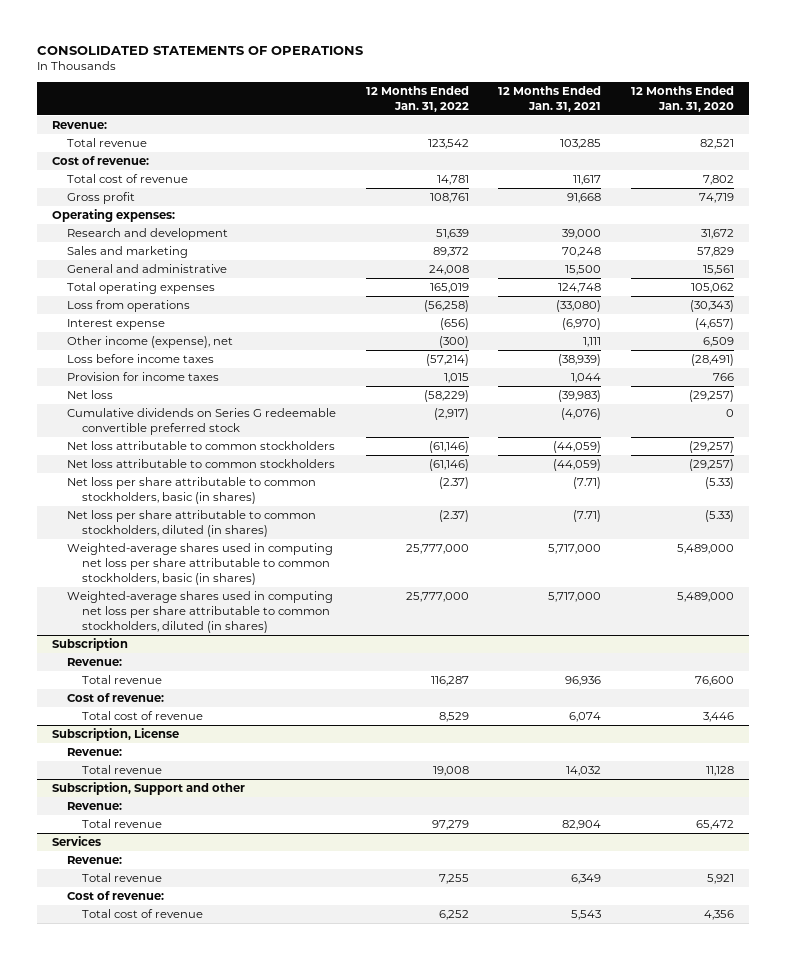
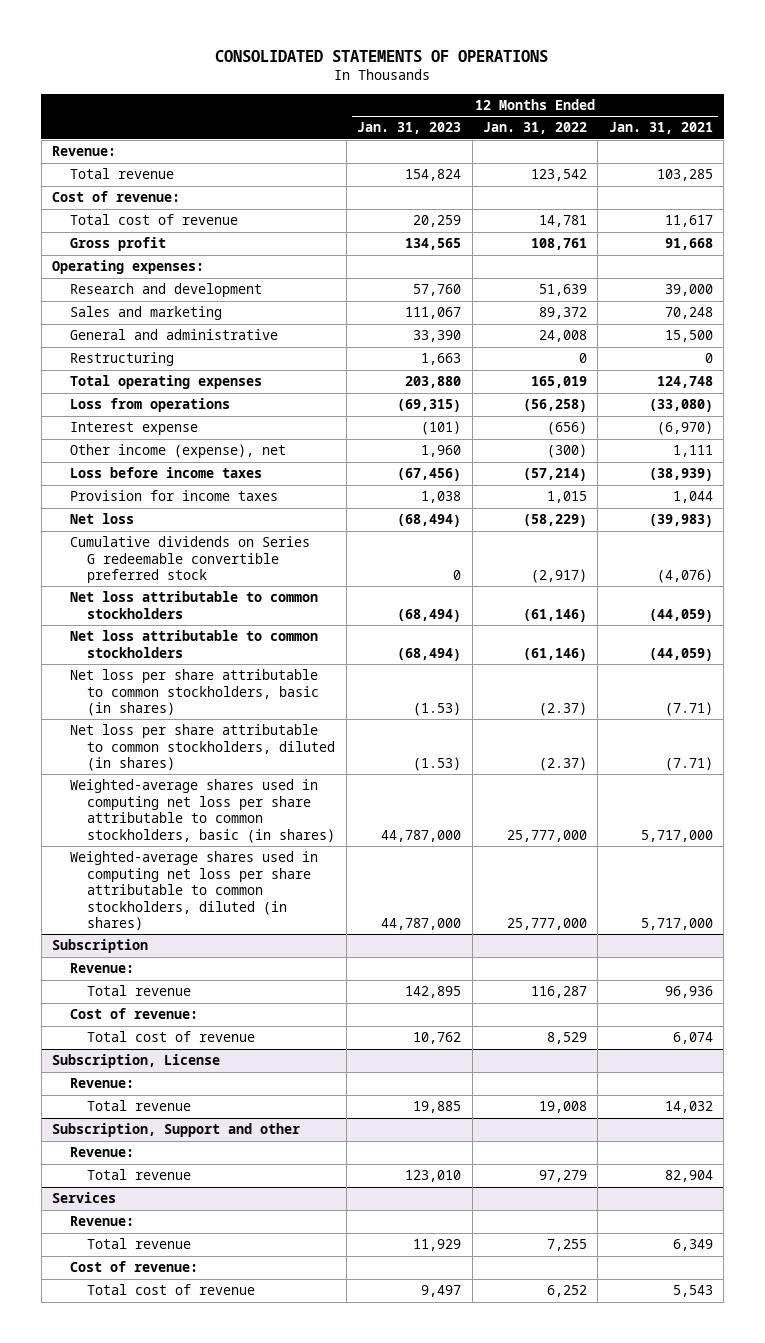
[630,85,734,112] 12 Months Ended Jan. 31, 2020 -> none
none -> [357,122,462,135] Jan. 31, 2023
none -> [69,352,174,367] Restructuring

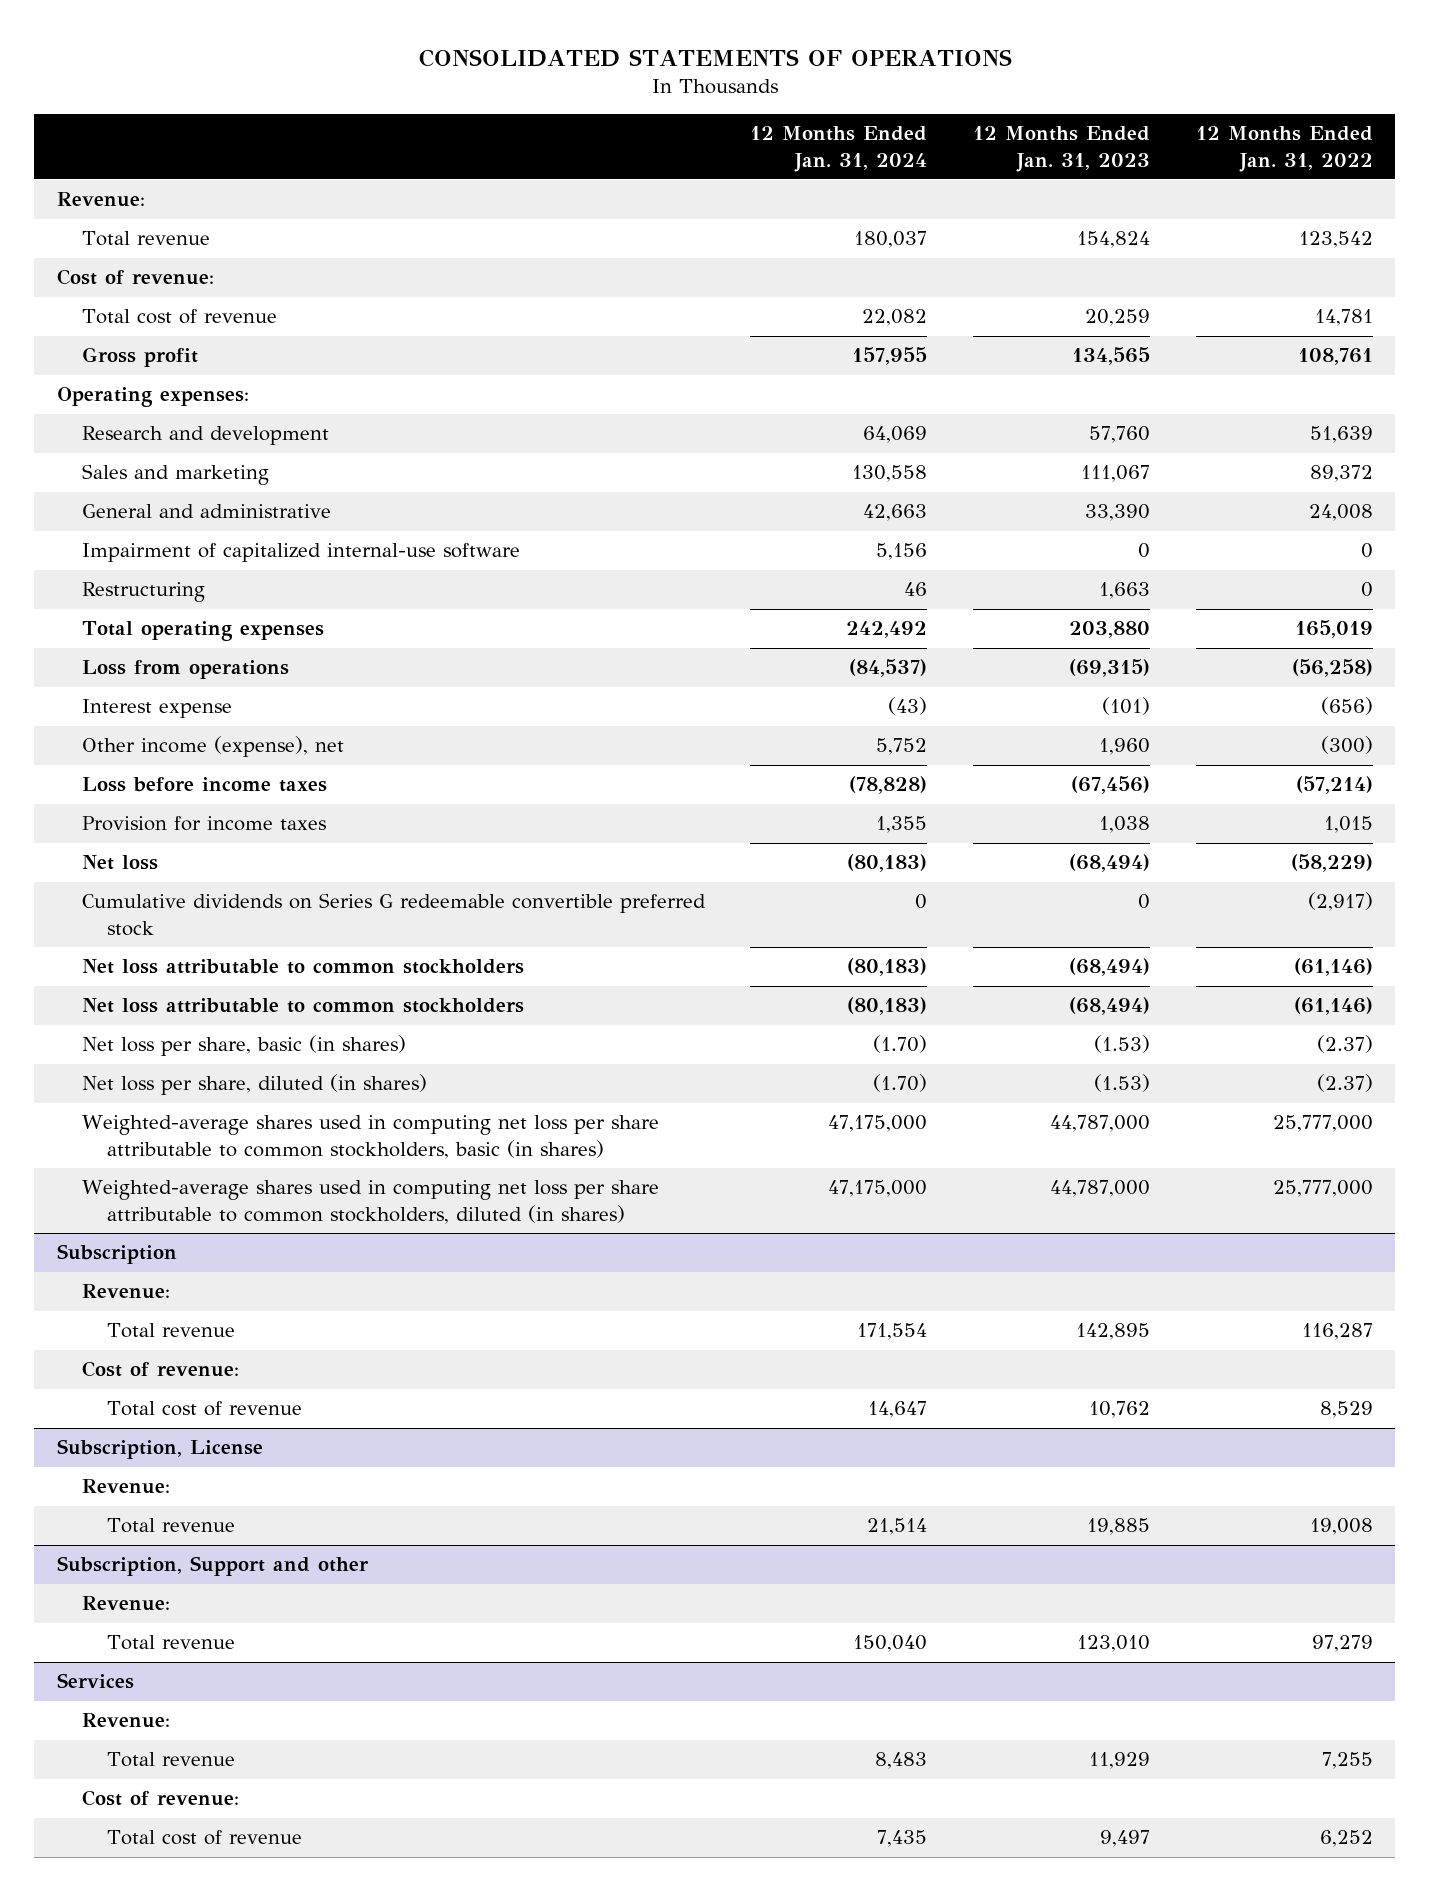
[608,122,713,135] Jan. 31, 2021 -> none
none -> [750,126,928,172] 12 Months Ended Jan. 31, 2024
none -> [81,543,520,563] Impairment of capitalized internal-use software
[69,669,320,717] Net loss per share attributable to common stockholders, basic (in shares) -> [81,1035,406,1057] Net loss per share, basic (in shares)
[69,724,336,772] Net loss per share attributable to common stockholders, diluted (in shares) -> [81,1074,427,1096] Net loss per share, diluted (in shares)

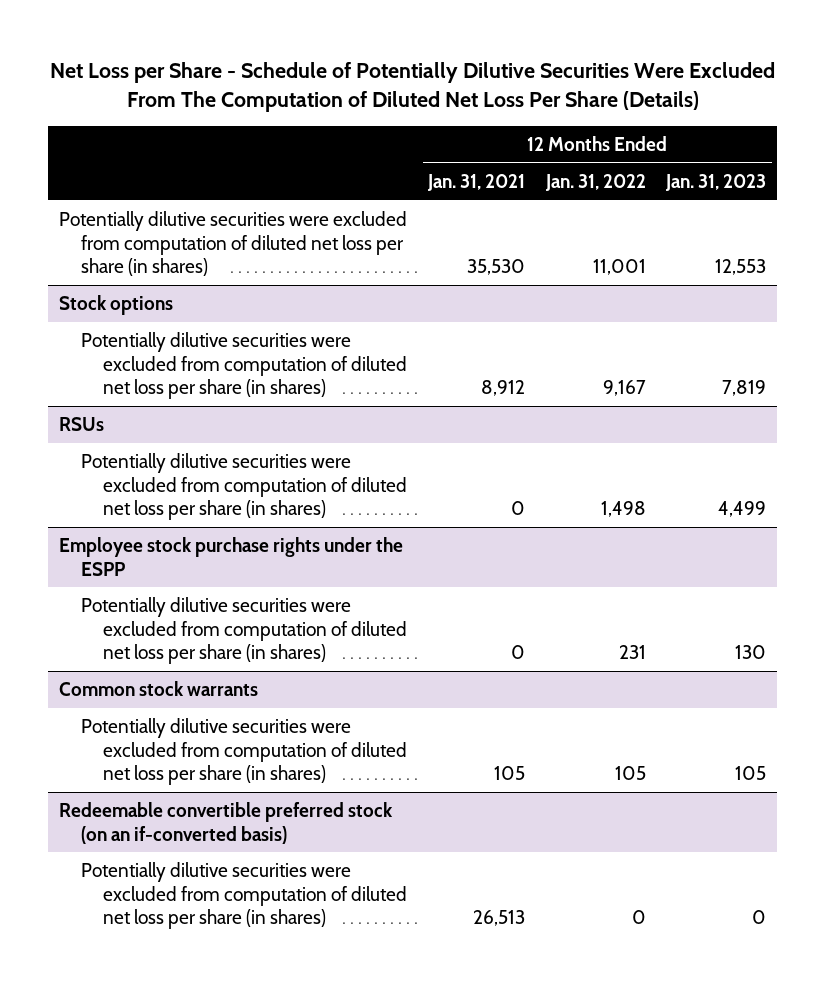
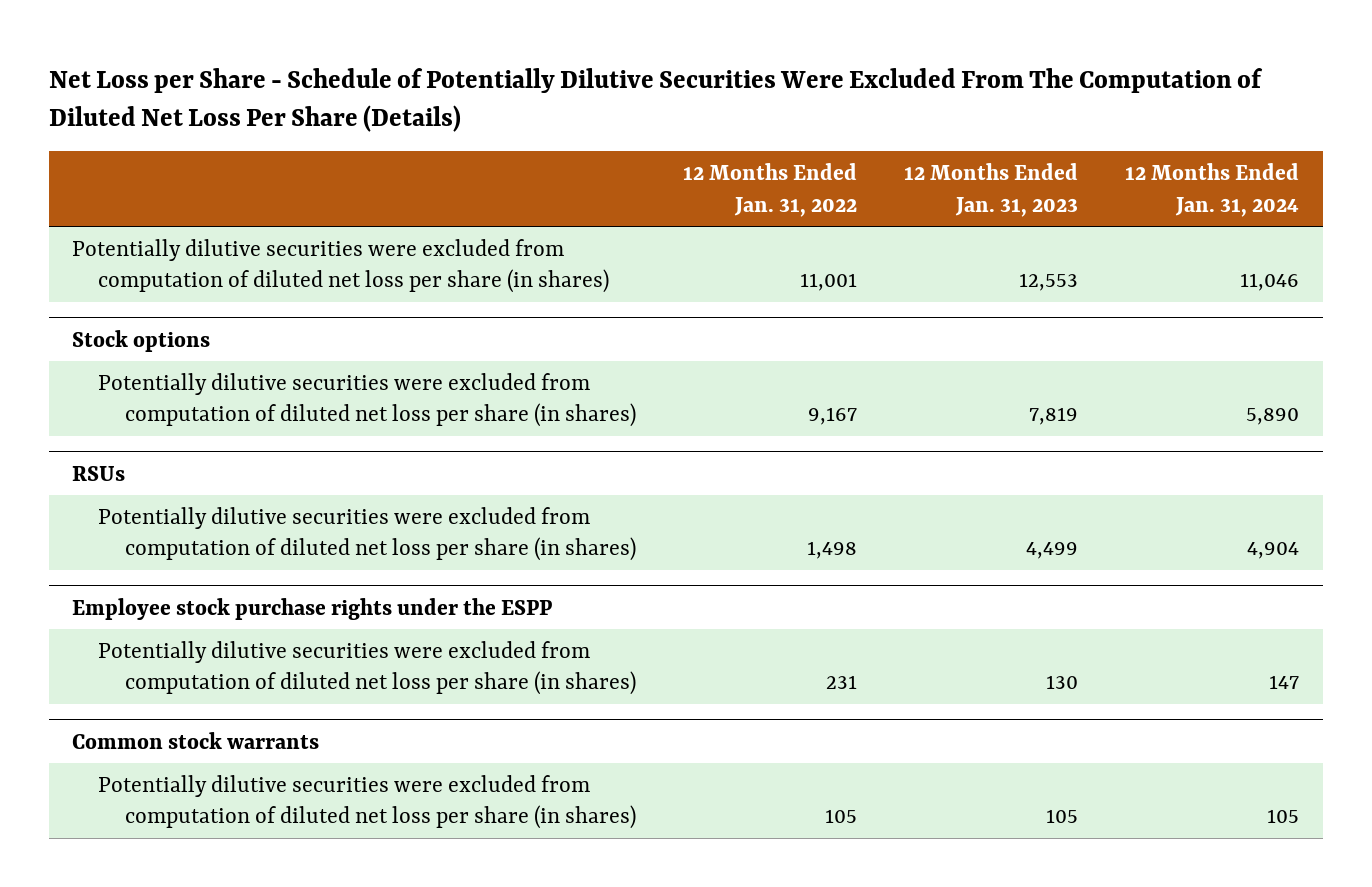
[427,173,526,191] Jan. 31, 2021 -> none
none -> [1125,163,1300,217] 12 Months Ended Jan. 31, 2024
[58,802,393,844] Redeemable convertible preferred stock (on an if-converted basis) -> none
[80,862,408,929] Potentially dilutive securities were excluded from computation of diluted net loss per share (in shares) -> none

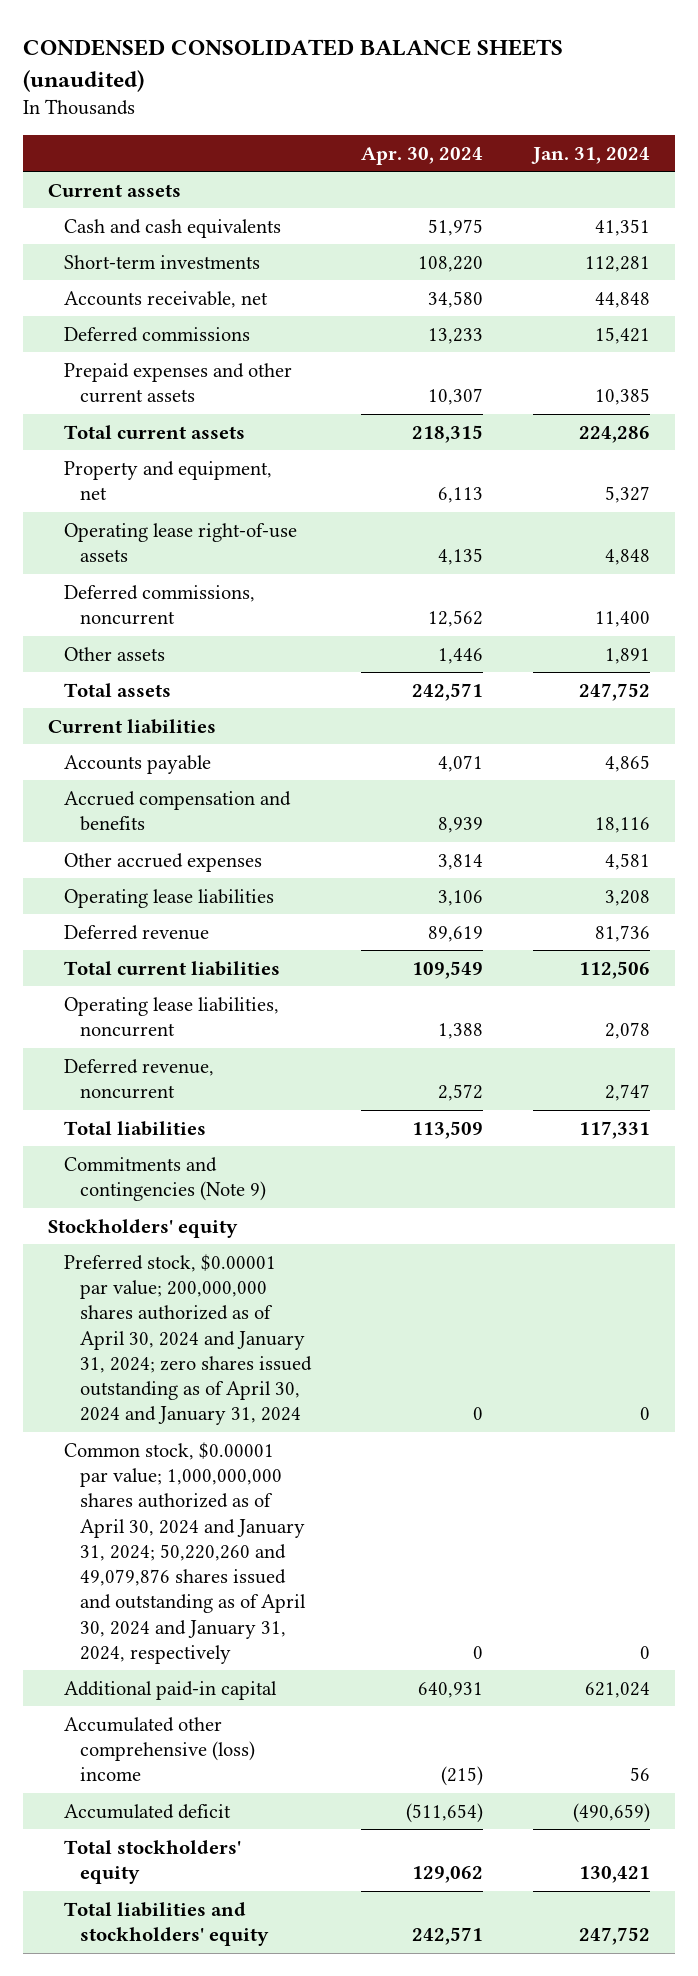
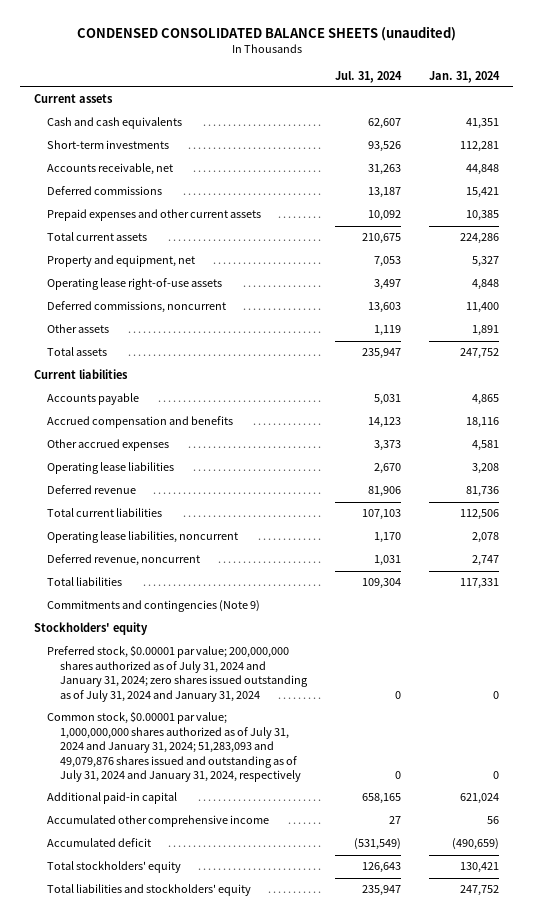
[361,146,484,165] Apr. 30, 2024 -> none
none -> [334,70,402,83] Jul. 31, 2024
[64,1253,313,1426] Preferred stock, $0.00001 par value; 200,000,000 shares authorized as of April 30, 2024 and January 31, 2024; zero shares issued outstanding as of April 30, 2024 and January 31, 2024 -> [47,645,308,702] Preferred stock, $0.00001 par value; 200,000,000 shares authorized as of July 31, 2024 and January 31, 2024; zero shares issued outstanding as of July 31, 2024 and January 31, 2024
[64,1441,307,1664] Common stock, $0.00001 par value; 1,000,000,000 shares authorized as of April 30, 2024 and January 31, 2024; 50,220,260 and 49,079,876 shares issued and outstanding as of April 30, 2024 and January 31, 2024, respectively -> [47,711,301,782] Common stock, $0.00001 par value; 1,000,000,000 shares authorized as of July 31, 2024 and January 31, 2024; 51,283,093 and 49,079,876 shares issued and outstanding as of July 31, 2024 and January 31, 2024, respectively
[64,1716,256,1782] Accumulated other comprehensive (loss) income -> [47,815,270,828] Accumulated other comprehensive income

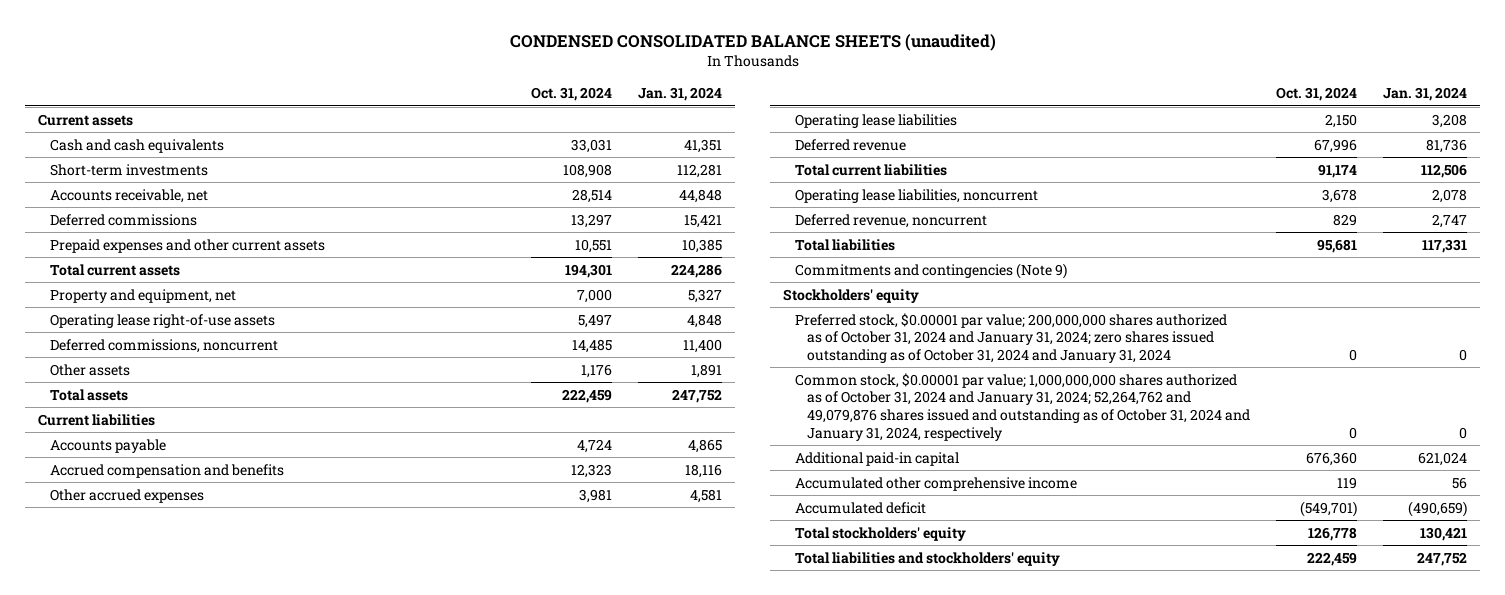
[334,70,402,83] Jul. 31, 2024 -> none
none -> [531,87,613,102] Oct. 31, 2024
[47,645,308,702] Preferred stock, $0.00001 par value; 200,000,000 shares authorized as of July 31, 2024 and January 31, 2024; zero shares issued outstanding as of July 31, 2024 and January 31, 2024 -> [795,312,1228,363] Preferred stock, $0.00001 par value; 200,000,000 shares authorized as of October 31, 2024 and January 31, 2024; zero shares issued outstanding as of October 31, 2024 and January 31, 2024
[47,711,301,782] Common stock, $0.00001 par value; 1,000,000,000 shares authorized as of July 31, 2024 and January 31, 2024; 51,283,093 and 49,079,876 shares issued and outstanding as of July 31, 2024 and January 31, 2024, respectively -> [795,372,1251,441] Common stock, $0.00001 par value; 1,000,000,000 shares authorized as of October 31, 2024 and January 31, 2024; 52,264,762 and 49,079,876 shares issued and outstanding as of October 31, 2024 and January 31, 2024, respectively

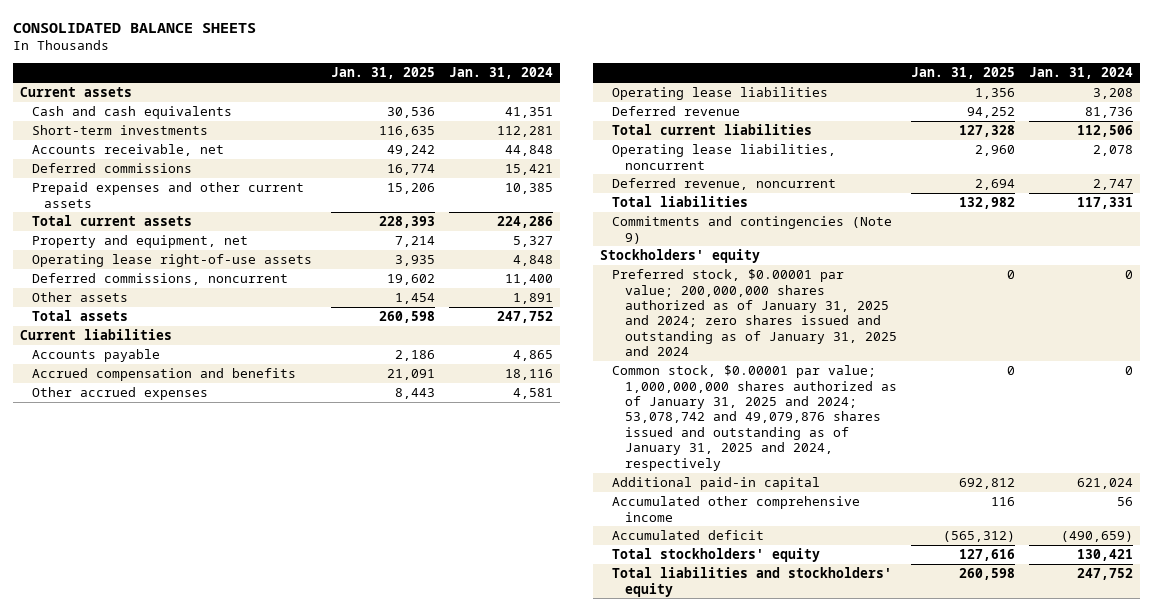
[509,34,996,52] CONDENSED CONSOLIDATED BALANCE SHEETS (unaudited) -> [12,22,256,33] CONSOLIDATED BALANCE SHEETS
[531,87,613,102] Oct. 31, 2024 -> none
none -> [330,67,435,80] Jan. 31, 2025
[795,312,1228,363] Preferred stock, $0.00001 par value; 200,000,000 shares authorized as of October 31, 2024 and January 31, 2024; zero shares issued outstanding as of October 31, 2024 and January 31, 2024 -> [612,269,897,357] Preferred stock, $0.00001 par value; 200,000,000 shares authorized as of January 31, 2025 and 2024; zero shares issued and outstanding as of January 31, 2025 and 2024
[795,372,1251,441] Common stock, $0.00001 par value; 1,000,000,000 shares authorized as of October 31, 2024 and January 31, 2024; 52,264,762 and 49,079,876 shares issued and outstanding as of October 31, 2024 and January 31, 2024, respectively -> [612,365,897,471] Common stock, $0.00001 par value; 1,000,000,000 shares authorized as of January 31, 2025 and 2024; 53,078,742 and 49,079,876 shares issued and outstanding as of January 31, 2025 and 2024, respectively

